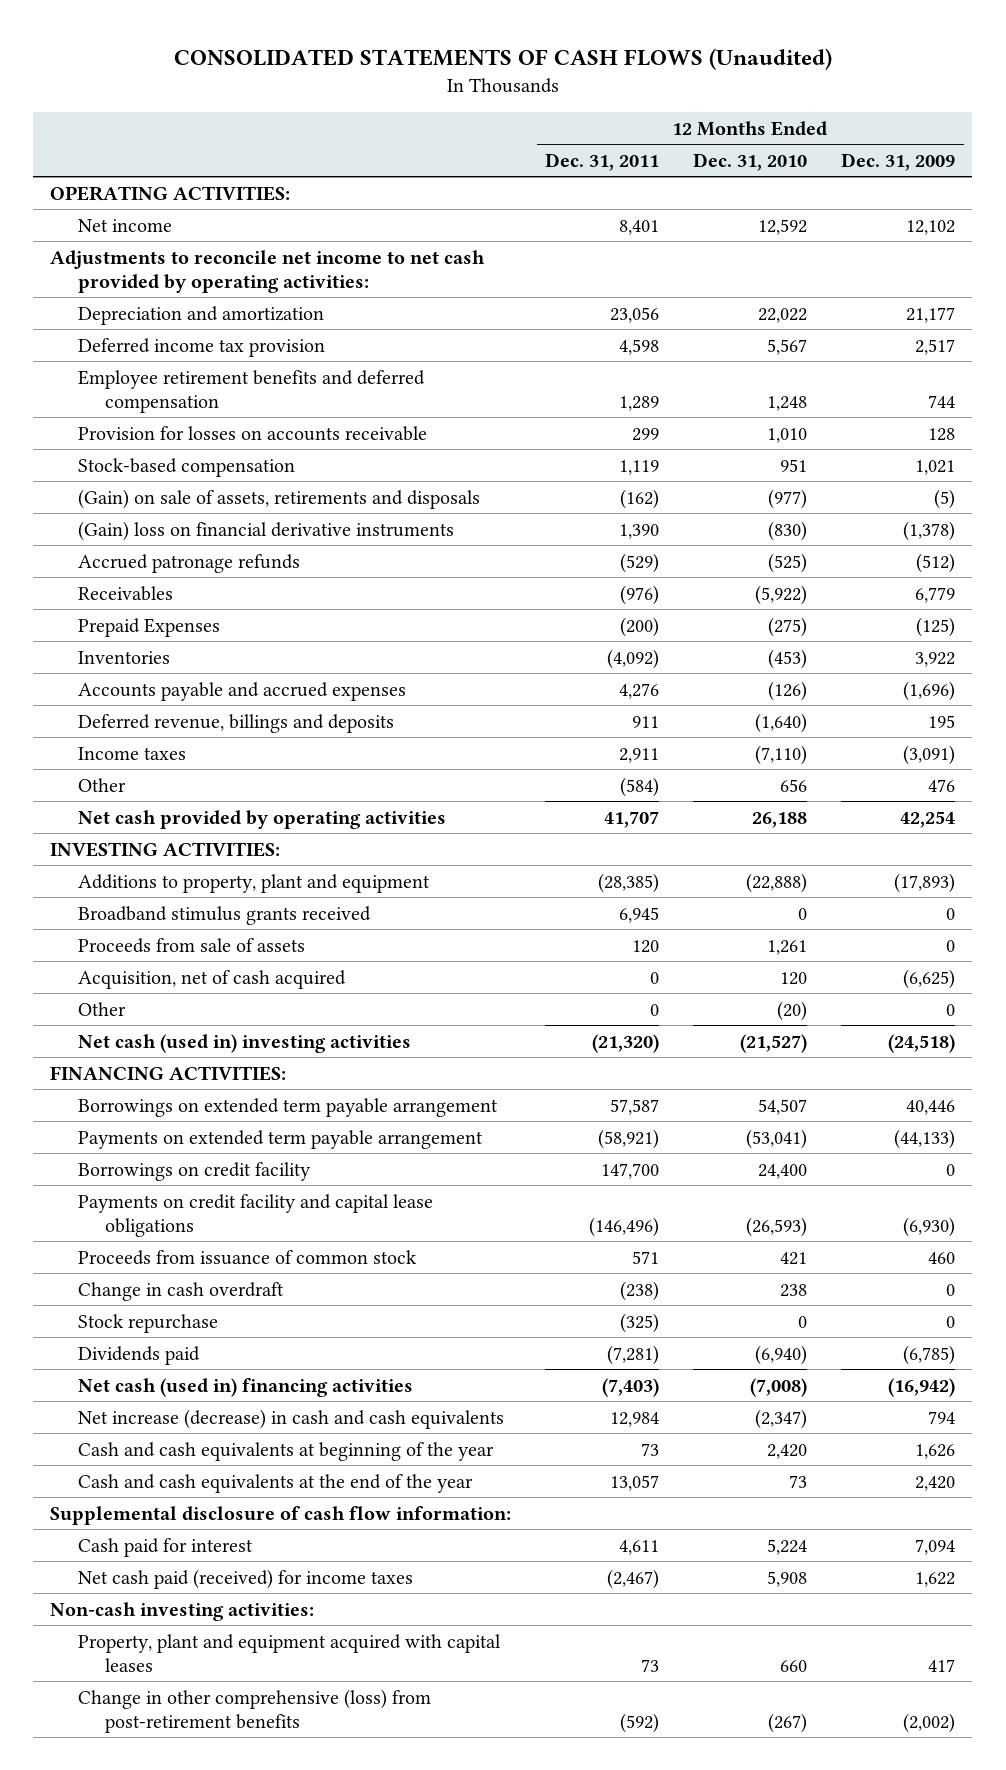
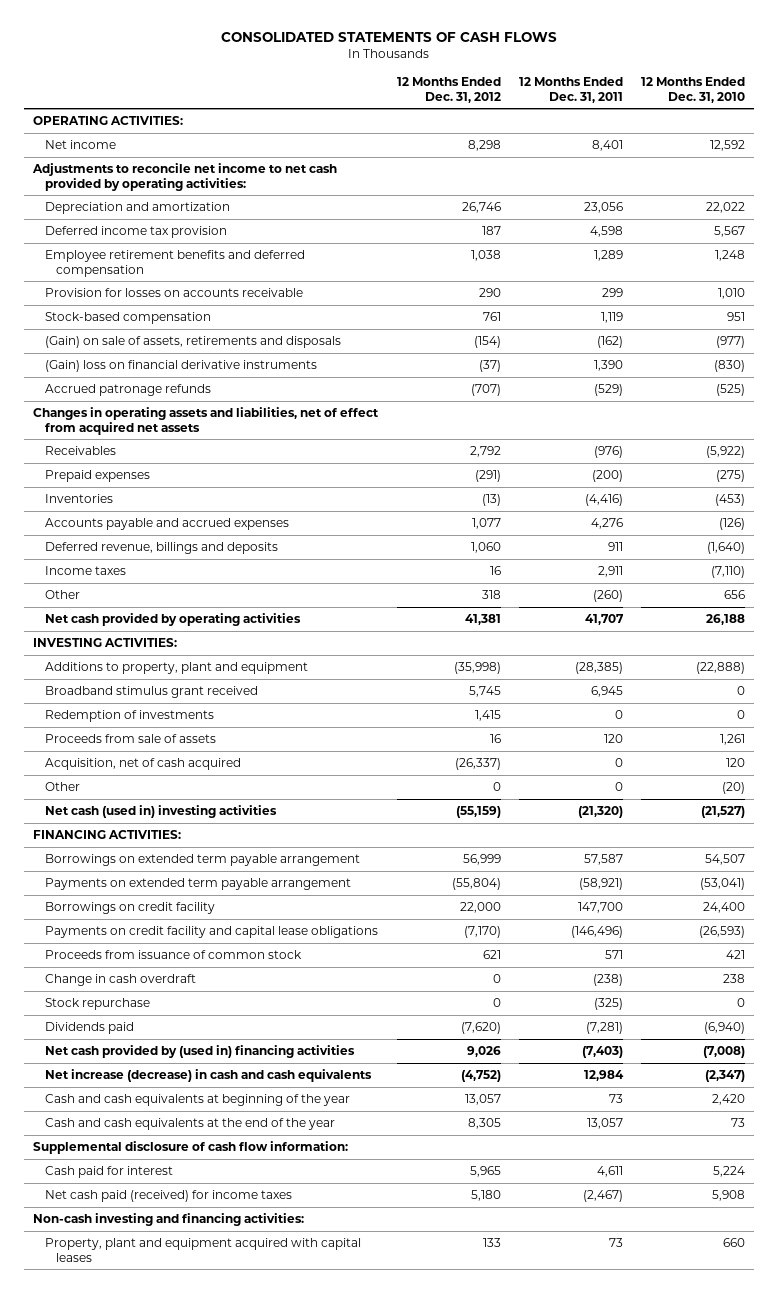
[173,47,832,70] CONSOLIDATED STATEMENTS OF CASH FLOWS (Unaudited) -> [221,32,558,43] CONSOLIDATED STATEMENTS OF CASH FLOWS
[841,152,956,171] Dec. 31, 2009 -> none
none -> [396,76,501,103] 12 Months Ended Dec. 31, 2012
none -> [33,406,380,435] Changes in operating assets and liabilities, net of effect from acquired net assets
[77,617,220,637] Prepaid Expenses -> [44,469,150,482] Prepaid expenses
[607,648,660,669] (4,092) -> [584,493,623,506] (4,416)
[620,776,660,797] (584) -> [592,589,623,602] (260)
[77,905,371,925] Broadband stimulus grants received -> [44,685,258,698] Broadband stimulus grant received
none -> [44,709,214,722] Redemption of investments
[77,1377,413,1397] Net cash (used in) financing activities -> [44,1044,355,1058] Net cash provided by (used in) financing activities
[50,1601,315,1621] Non-cash investing activities: -> [33,1212,305,1226] Non-cash investing and financing activities:
[77,1688,431,1733] Change in other comprehensive (loss) from post-retirement benefits -> none

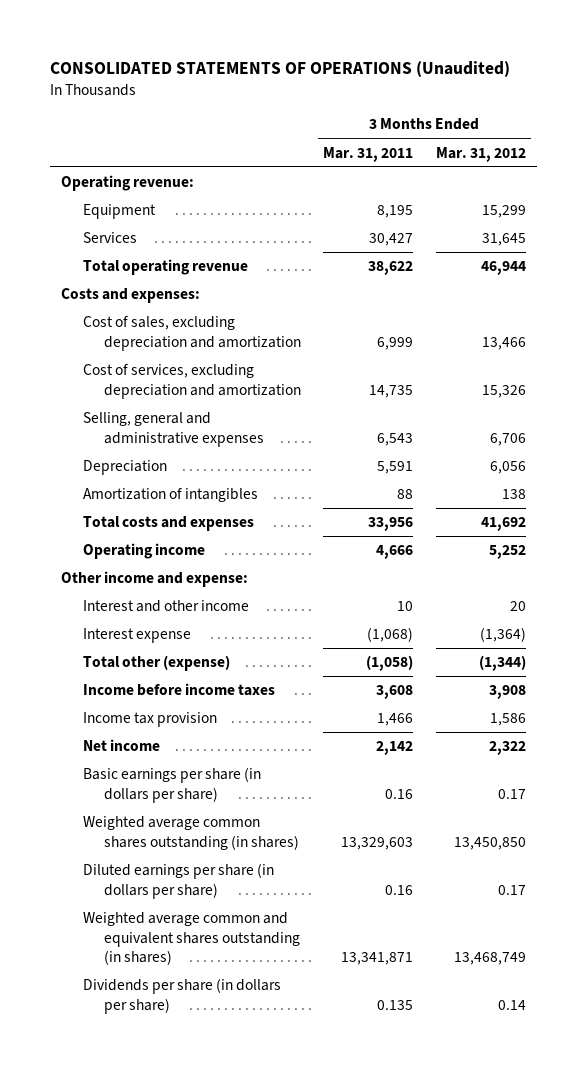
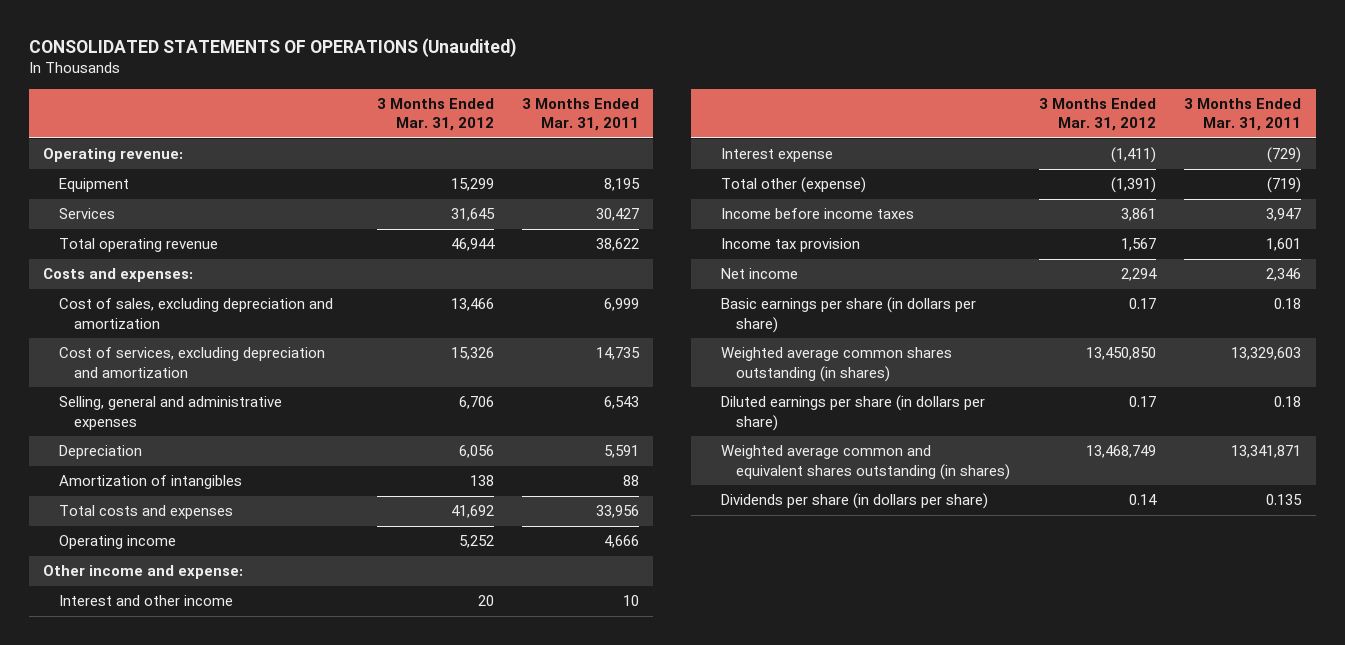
[367,627,414,643] (1,068) -> [1267,147,1302,164] (729)
[479,627,526,643] (1,364) -> [1110,147,1156,164] (1,411)
[366,655,414,672] (1,058) -> [1267,177,1302,194] (719)
[478,655,526,672] (1,344) -> [1110,177,1156,194] (1,391)
[376,685,414,700] 3,608 -> [1266,208,1302,222] 3,947
[488,685,526,700] 3,908 -> [1120,208,1156,222] 3,861
[377,713,414,727] 1,466 -> [1266,238,1302,252] 1,601
[489,713,526,727] 1,586 -> [1120,238,1156,252] 1,567
[376,741,414,756] 2,142 -> [1266,268,1302,282] 2,346
[488,741,526,756] 2,322 -> [1120,268,1157,282] 2,294
[385,788,414,799] 0.16 -> [1274,298,1302,310] 0.18
[385,884,414,895] 0.16 -> [1274,396,1302,408] 0.18

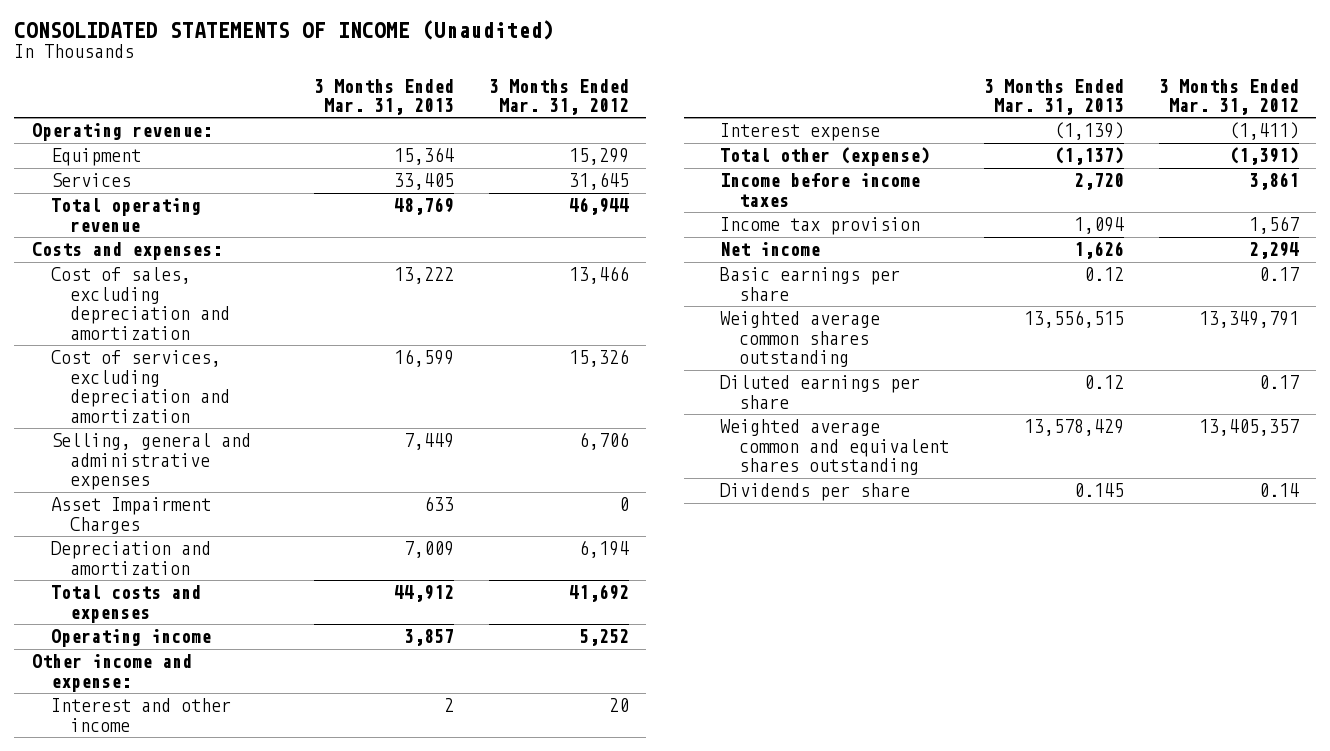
[29,37,518,57] CONSOLIDATED STATEMENTS OF OPERATIONS (Unaudited) -> [14,19,555,40] CONSOLIDATED STATEMENTS OF INCOME (Unaudited)
[522,97,640,132] 3 Months Ended Mar. 31, 2011 -> none
none -> [314,78,455,115] 3 Months Ended Mar. 31, 2013
[58,445,142,460] Depreciation -> none
[58,475,242,490] Amortization of intangibles -> none
none -> [50,497,211,534] Asset Impairment Charges
none -> [50,541,211,575] Depreciation and amortization
[721,297,977,333] Basic earnings per share (in dollars per share) -> [720,267,901,301] Basic earnings per share
[721,347,953,382] Weighted average common shares outstanding (in shares) -> [720,311,881,368] Weighted average common shares outstanding
[1085,347,1156,361] 13,450,850 -> [1198,311,1299,329] 13,349,791
[721,395,986,431] Diluted earnings per share (in dollars per share) -> [720,375,921,409] Diluted earnings per share
[721,445,1011,480] Weighted average common and equivalent shares outstanding (in shares) -> [720,419,950,476] Weighted average common and equivalent shares outstanding
[1085,445,1156,459] 13,468,749 -> [1198,419,1299,437] 13,405,357
[721,493,989,510] Dividends per share (in dollars per share) -> [720,483,911,502] Dividends per share

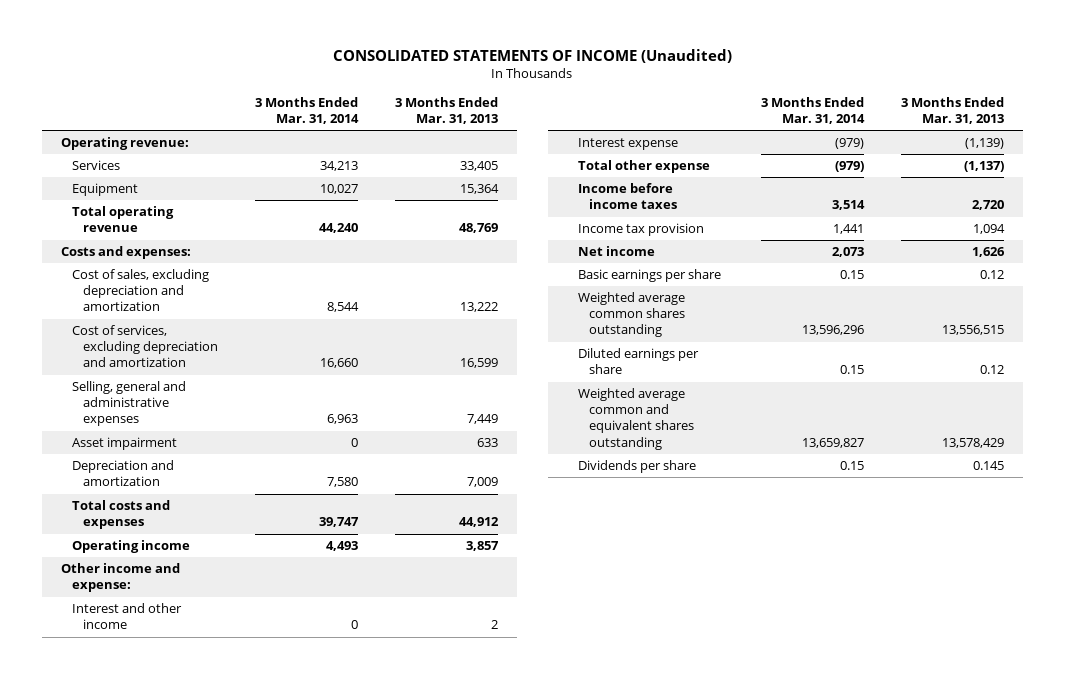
[488,78,629,115] 3 Months Ended Mar. 31, 2012 -> none
none -> [254,96,359,125] 3 Months Ended Mar. 31, 2014
[50,148,141,167] Equipment -> [71,183,138,197] Equipment
[50,497,211,534] Asset Impairment Charges -> [71,437,177,451] Asset impairment
[720,147,931,167] Total other (expense) -> [577,160,710,174] Total other expense

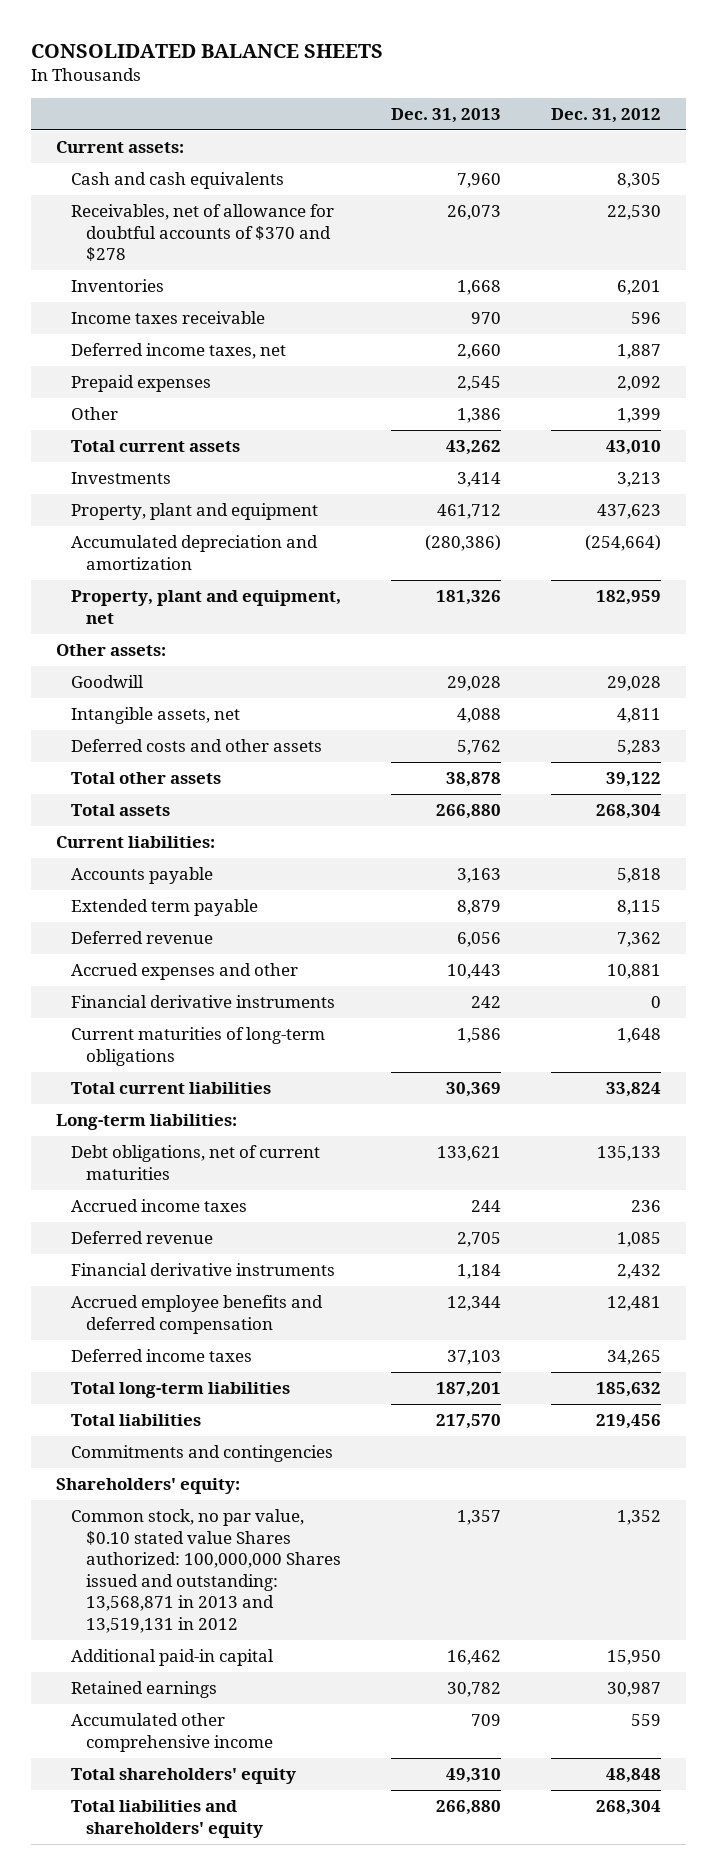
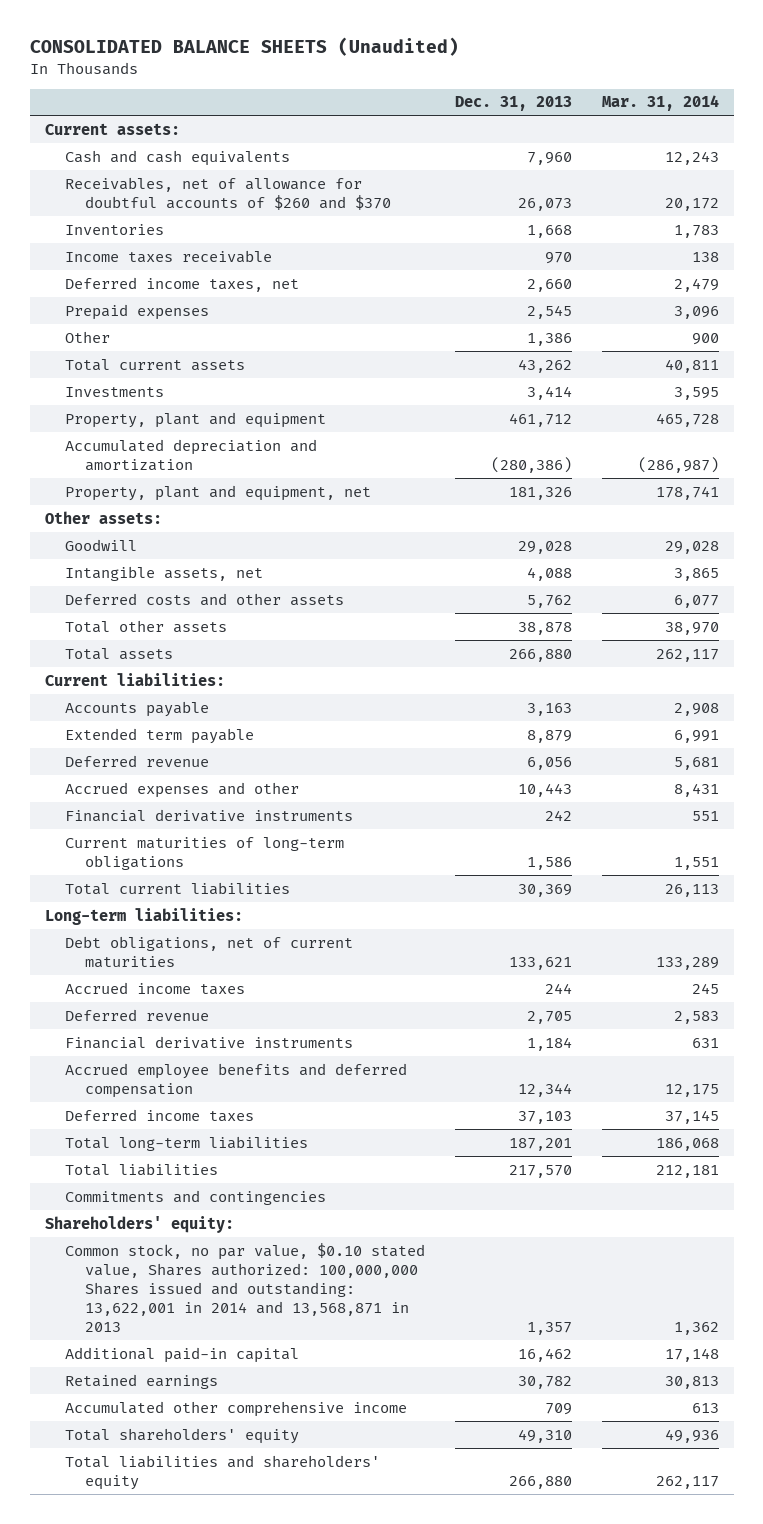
[30,43,383,58] CONSOLIDATED BALANCE SHEETS -> [29,37,459,57] CONSOLIDATED BALANCE SHEETS (Unaudited)
[551,108,662,124] Dec. 31, 2012 -> none
none -> [601,95,719,112] Mar. 31, 2014
[71,204,335,262] Receivables, net of allowance for doubtful accounts of $370 and $278 -> [64,176,391,210] Receivables, net of allowance for doubtful accounts of $260 and $370
[71,1509,342,1634] Common stock, no par value, $0.10 stated value Shares authorized: 100,000,000 Shares issued and outstanding: 13,568,871 in 2013 and 13,519,131 in 2012 -> [64,1242,425,1333] Common stock, no par value, $0.10 stated value, Shares authorized: 100,000,000 Shares issued and outstanding: 13,622,001 in 2014 and 13,568,871 in 2013

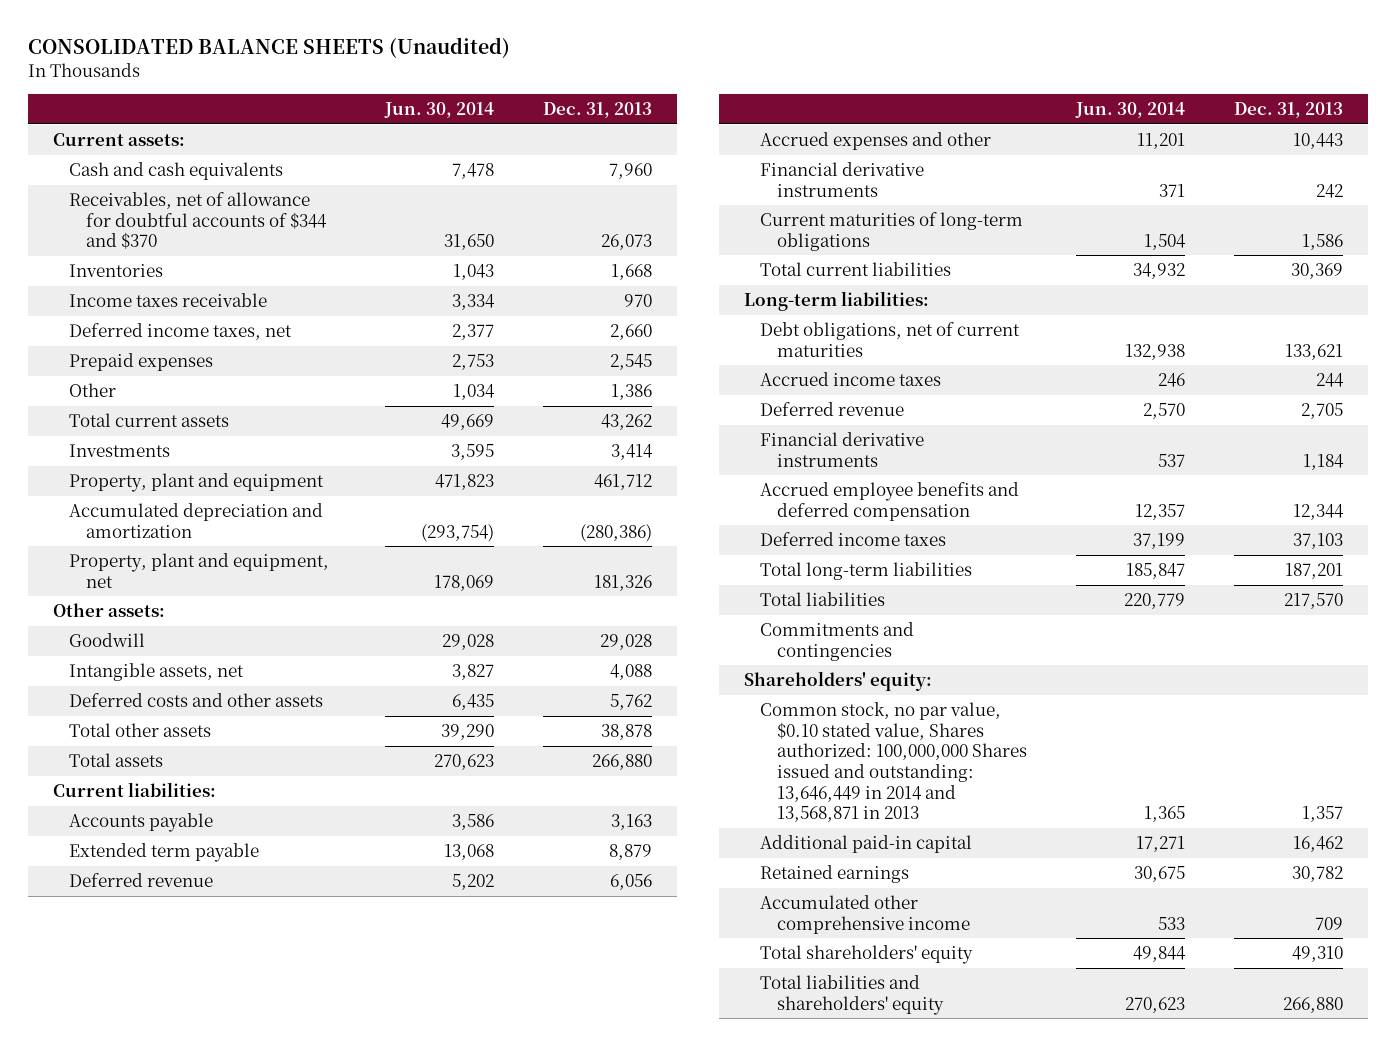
[601,95,719,112] Mar. 31, 2014 -> none
none -> [383,101,494,118] Jun. 30, 2014
[64,176,391,210] Receivables, net of allowance for doubtful accounts of $260 and $370 -> [69,192,327,250] Receivables, net of allowance for doubtful accounts of $344 and $370
[64,1242,425,1333] Common stock, no par value, $0.10 stated value, Shares authorized: 100,000,000 Shares issued and outstanding: 13,622,001 in 2014 and 13,568,871 in 2013 -> [760,702,1027,823] Common stock, no par value, $0.10 stated value, Shares authorized: 100,000,000 Shares issued and outstanding: 13,646,449 in 2014 and 13,568,871 in 2013

